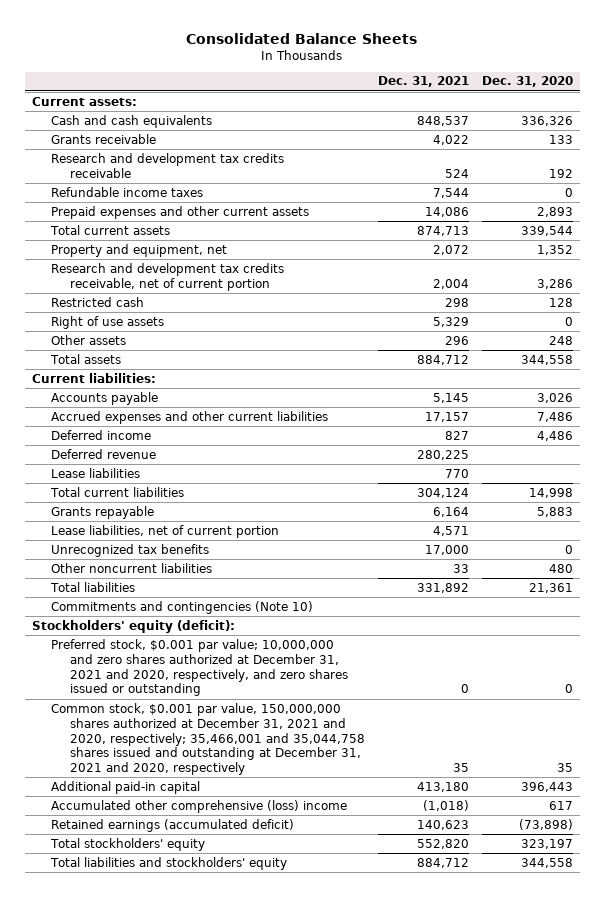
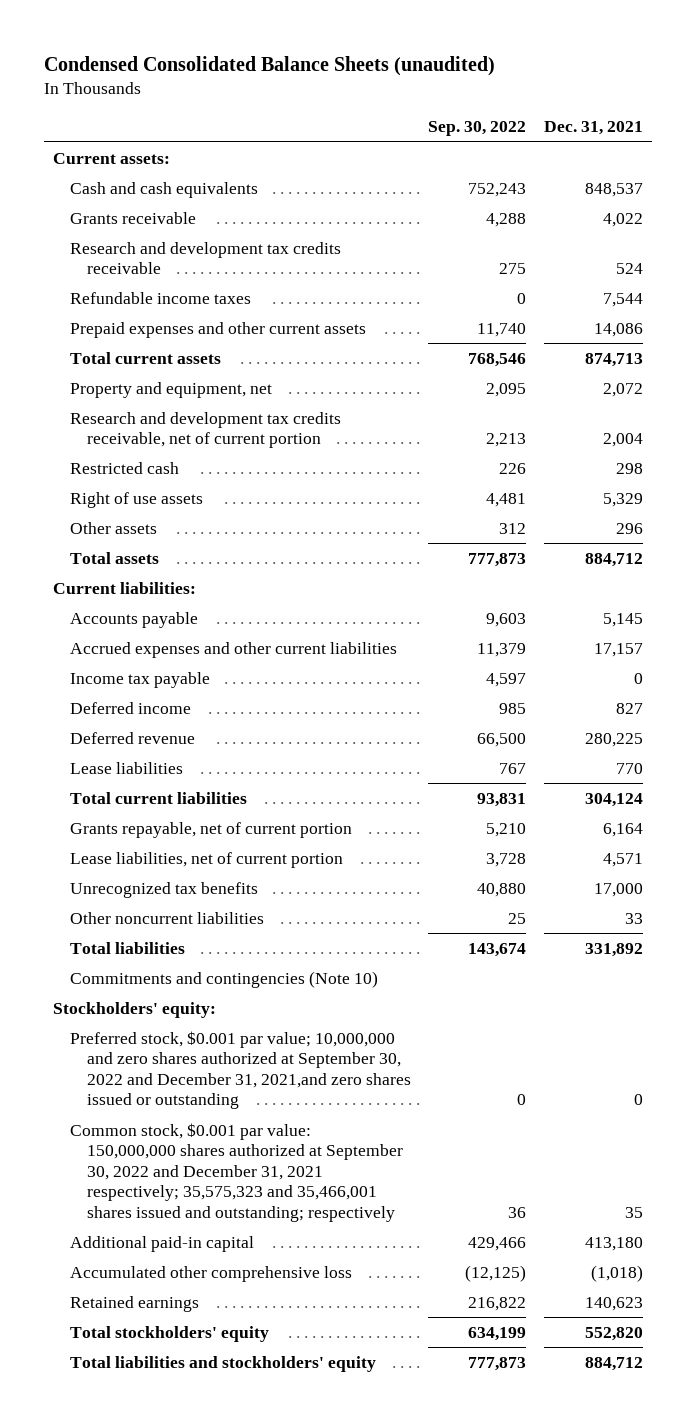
[186,32,418,44] Consolidated Balance Sheets -> [44,55,496,76] Condensed Consolidated Balance Sheets (unaudited)
[482,76,574,88] Dec. 31, 2020 -> none
none -> [428,121,527,137] Sep. 30, 2022
none -> [69,671,210,688] Income tax payable
[50,505,154,519] Grants repayable -> [69,821,352,838] Grants repayable, net of current portion
[31,619,235,633] Stockholders' equity (deficit): -> [52,1001,216,1018] Stockholders' equity:
[50,638,348,697] Preferred stock, $0.001 par value; 10,000,000 and zero shares authorized at December 31, 2021 and 2020, respectively, and zero shares issued or outstanding -> [69,1030,411,1110] Preferred stock, $0.001 par value; 10,000,000 and zero shares authorized at September 30, 2022 and December 31, 2021,and zero shares issued or outstanding
[50,702,365,776] Common stock, $0.001 par value, 150,000,000 shares authorized at December 31, 2021 and 2020, respectively; 35,466,001 and 35,044,758 shares issued and outstanding at December 31, 2021 and 2020, respectively -> [69,1122,403,1223] Common stock, $0.001 par value: 150,000,000 shares authorized at September 30, 2022 and December 31, 2021 respectively; 35,575,323 and 35,466,001 shares issued and outstanding; respectively
[50,799,347,813] Accumulated other comprehensive (loss) income -> [69,1265,352,1282] Accumulated other comprehensive loss
[50,818,294,832] Retained earnings (accumulated deficit) -> [69,1295,199,1312] Retained earnings

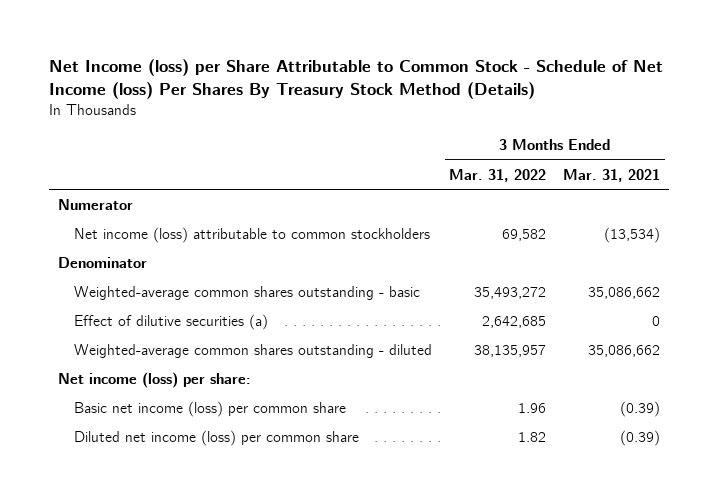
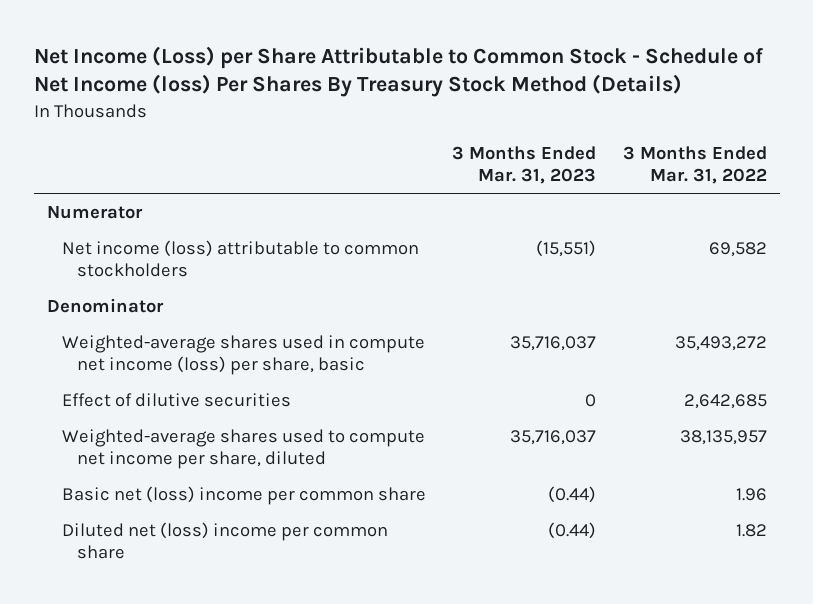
[49,59,664,100] Net Income (loss) per Share Attributable to Common Stock - Schedule of Net Income (loss) Per Shares By Treasury Stock Method (Details) -> [33,45,763,98] Net Income (Loss) per Share Attributable to Common Stock - Schedule of Net Income (loss) Per Shares By Treasury Stock Method (Details)
[563,168,661,182] Mar. 31, 2021 -> none
none -> [452,145,597,185] 3 Months Ended Mar. 31, 2023
[57,371,251,388] Net income (loss) per share: -> none
[74,285,421,300] Weighted-average common shares outstanding - basic -> [62,334,426,375] Weighted-average shares used in compute net income (loss) per share, basic
[74,313,269,330] Effect of dilutive securities (a) -> [62,392,292,407] Effect of dilutive securities
[74,343,433,358] Weighted-average common shares outstanding - diluted -> [62,428,426,469] Weighted-average shares used to compute net income per share, diluted
[74,400,347,417] Basic net income (loss) per common share -> [62,485,427,505] Basic net (loss) income per common share
[74,429,360,446] Diluted net income (loss) per common share -> [62,521,389,559] Diluted net (loss) income per common share

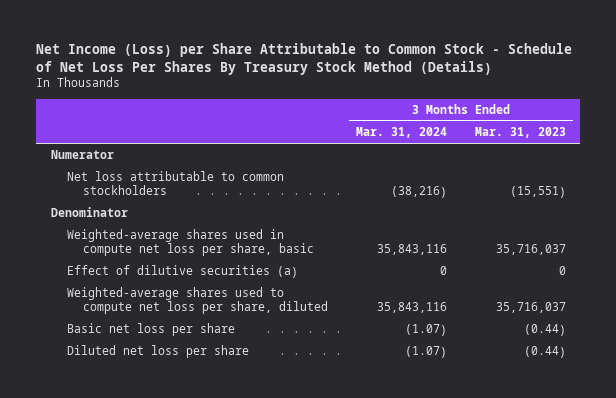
[33,45,763,98] Net Income (Loss) per Share Attributable to Common Stock - Schedule of Net Income (loss) Per Shares By Treasury Stock Method (Details) -> [36,43,573,75] Net Income (Loss) per Share Attributable to Common Stock - Schedule of Net Loss Per Shares By Treasury Stock Method (Details)
[622,145,767,185] 3 Months Ended Mar. 31, 2022 -> none
none -> [355,127,447,139] Mar. 31, 2024
[62,239,420,277] Net income (loss) attributable to common stockholders -> [66,171,284,195] Net loss attributable to common stockholders
[62,334,426,375] Weighted-average shares used in compute net income (loss) per share, basic -> [66,229,314,256] Weighted-average shares used in compute net loss per share, basic
[62,392,292,407] Effect of dilutive securities -> [66,265,298,279] Effect of dilutive securities (a)
[62,428,426,469] Weighted-average shares used to compute net income per share, diluted -> [66,287,328,314] Weighted-average shares used to compute net loss per share, diluted
[62,485,427,505] Basic net (loss) income per common share -> [66,323,235,337] Basic net loss per share
[62,521,389,559] Diluted net (loss) income per common share -> [66,345,249,359] Diluted net loss per share

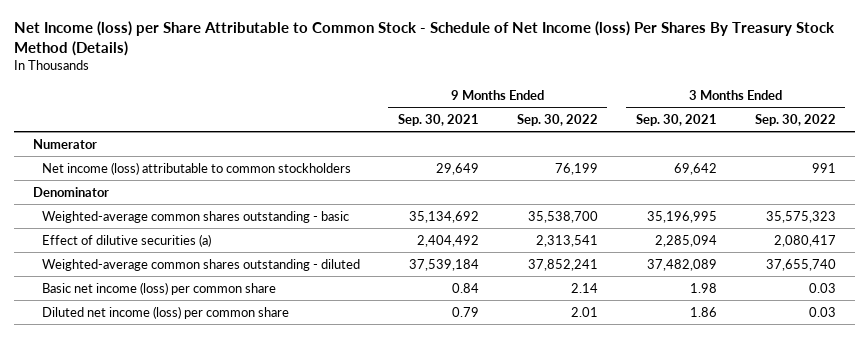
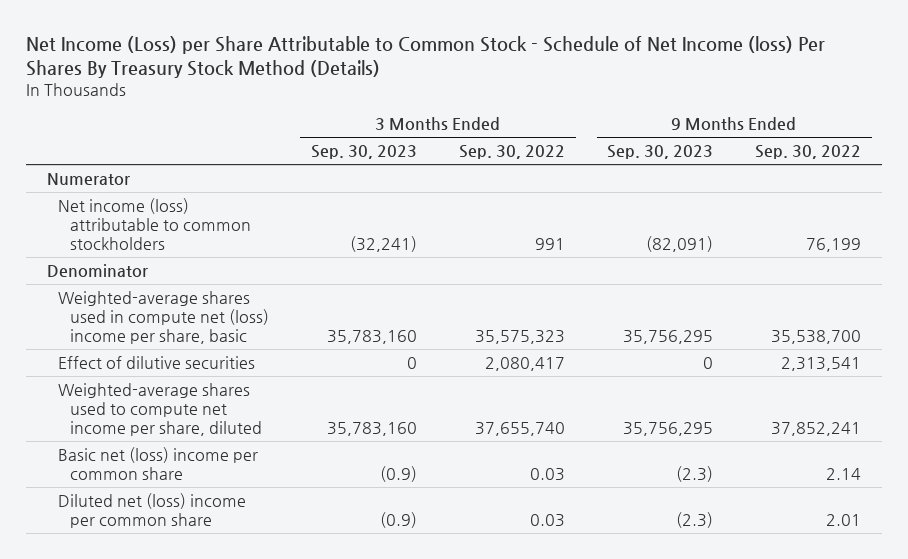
[13,21,835,57] Net Income (loss) per Share Attributable to Common Stock - Schedule of Net Income (loss) Per Shares By Treasury Stock Method (Details) -> [26,36,826,78] Net Income (Loss) per Share Attributable to Common Stock - Schedule of Net Income (loss) Per Shares By Treasury Stock Method (Details)
[397,113,479,126] Sep. 30, 2021 -> none
[635,113,717,126] Sep. 30, 2021 -> none
none -> [310,145,417,160] Sep. 30, 2023
none -> [607,145,714,160] Sep. 30, 2023
[41,210,349,223] Weighted-average common shares outstanding - basic -> [58,290,269,345] Weighted-average shares used in compute net (loss) income per share, basic
[41,233,211,247] Effect of dilutive securities (a) -> [58,355,256,369] Effect of dilutive securities
[41,258,360,271] Weighted-average common shares outstanding - diluted -> [58,382,262,437] Weighted-average shares used to compute net income per share, diluted
[41,281,276,295] Basic net income (loss) per common share -> [58,446,259,481] Basic net (loss) income per common share
[41,305,289,319] Diluted net income (loss) per common share -> [58,492,247,529] Diluted net (loss) income per common share

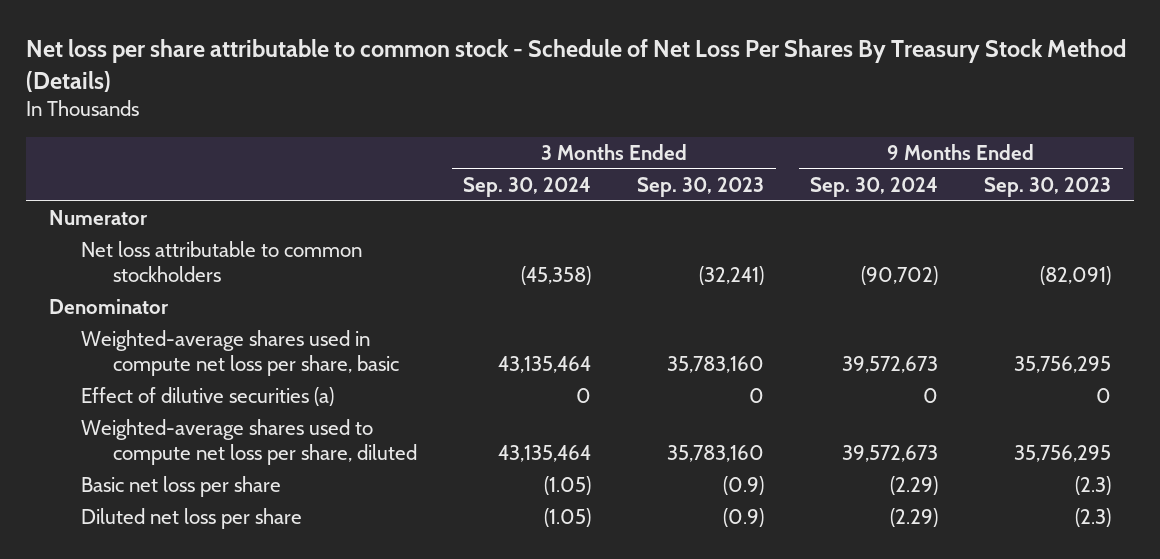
[26,36,826,78] Net Income (Loss) per Share Attributable to Common Stock - Schedule of Net Income (loss) Per Shares By Treasury Stock Method (Details) -> [25,39,1126,92] Net loss per share attributable to common stock - Schedule of Net Loss Per Shares By Treasury Stock Method (Details)
[458,145,565,160] Sep. 30, 2022 -> none
[755,145,862,160] Sep. 30, 2022 -> none
none -> [463,177,592,198] Sep. 30, 2024
none -> [810,177,939,198] Sep. 30, 2024
[58,197,251,251] Net income (loss) attributable to common stockholders -> [81,241,363,283] Net loss attributable to common stockholders
[58,290,269,345] Weighted-average shares used in compute net (loss) income per share, basic -> [81,330,400,377] Weighted-average shares used in compute net loss per share, basic
[58,355,256,369] Effect of dilutive securities -> [81,387,335,407] Effect of dilutive securities (a)
[58,382,262,437] Weighted-average shares used to compute net income per share, diluted -> [81,419,418,466] Weighted-average shares used to compute net loss per share, diluted
[58,446,259,481] Basic net (loss) income per common share -> [81,476,282,498] Basic net loss per share
[58,492,247,529] Diluted net (loss) income per common share -> [81,508,303,530] Diluted net loss per share

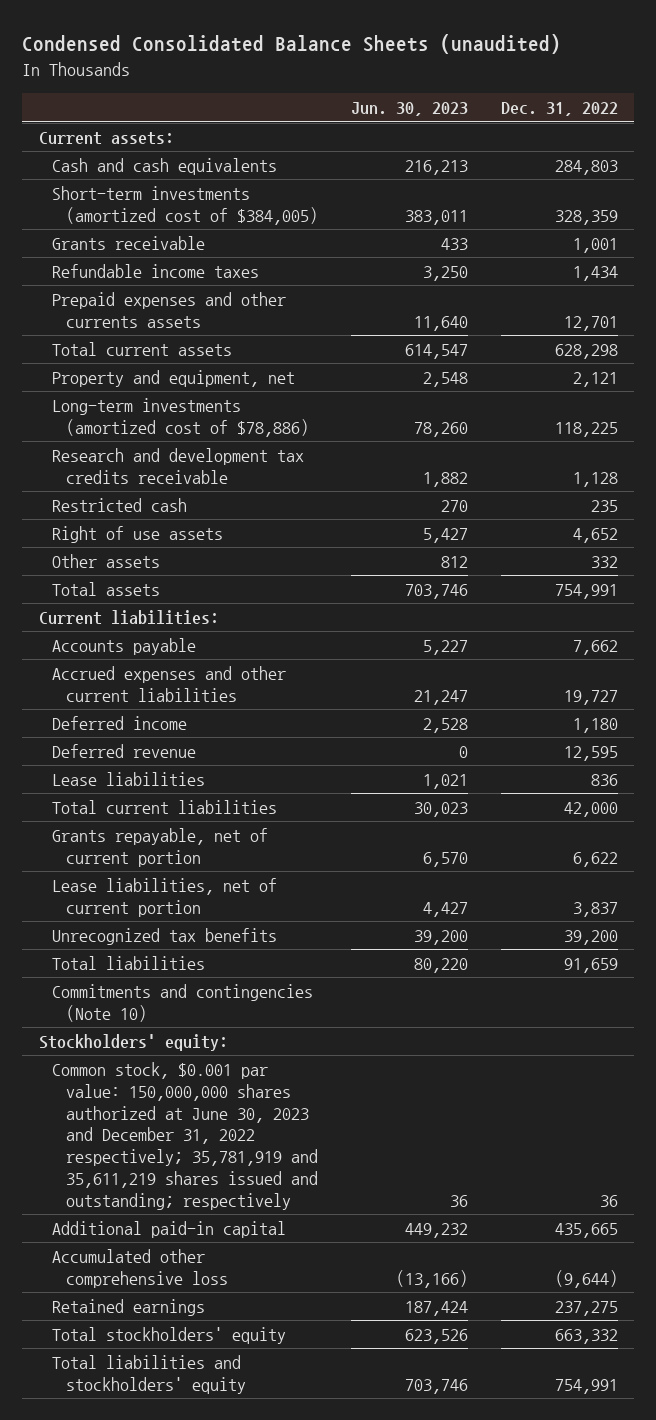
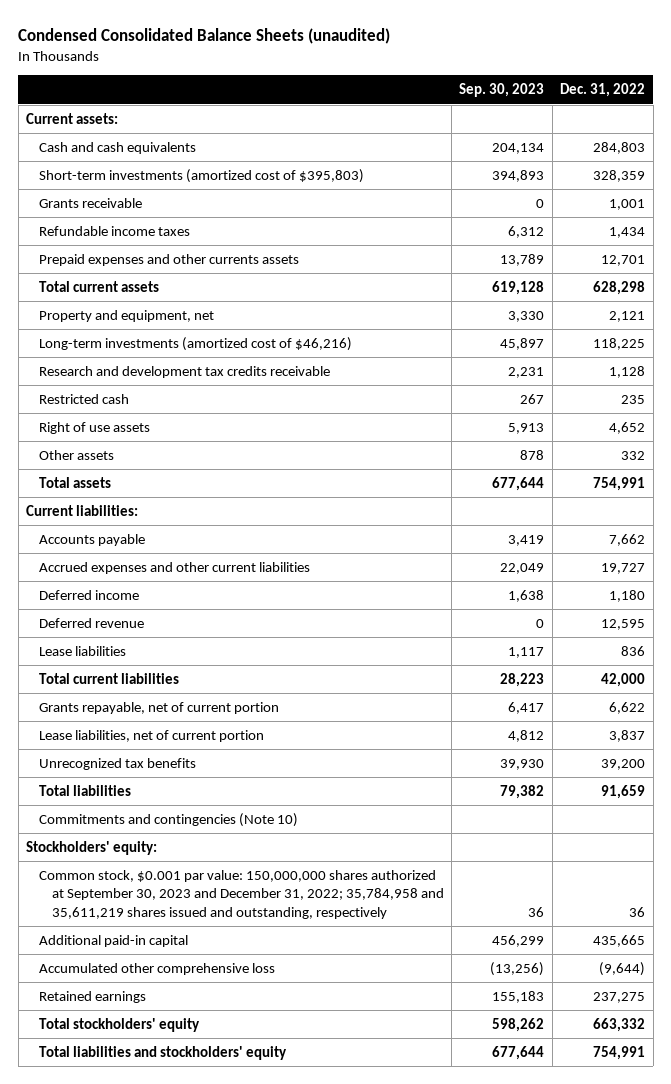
[350,102,468,117] Jun. 30, 2023 -> none
none -> [459,83,545,98] Sep. 30, 2023
[52,186,318,225] Short-term investments (amortized cost of $384,005) -> [38,168,364,183] Short-term investments (amortized cost of $395,803)
[52,398,309,437] Long-term investments (amortized cost of $78,886) -> [38,336,352,351] Long-term investments (amortized cost of $46,216)
[52,1062,318,1210] Common stock, $0.001 par value: 150,000,000 shares authorized at June 30, 2023 and December 31, 2022 respectively; 35,781,919 and 35,611,219 shares issued and outstanding; respectively -> [38,869,444,919] Common stock, $0.001 par value: 150,000,000 shares authorized at September 30, 2023 and December 31, 2022; 35,784,958 and 35,611,219 shares issued and outstanding, respectively

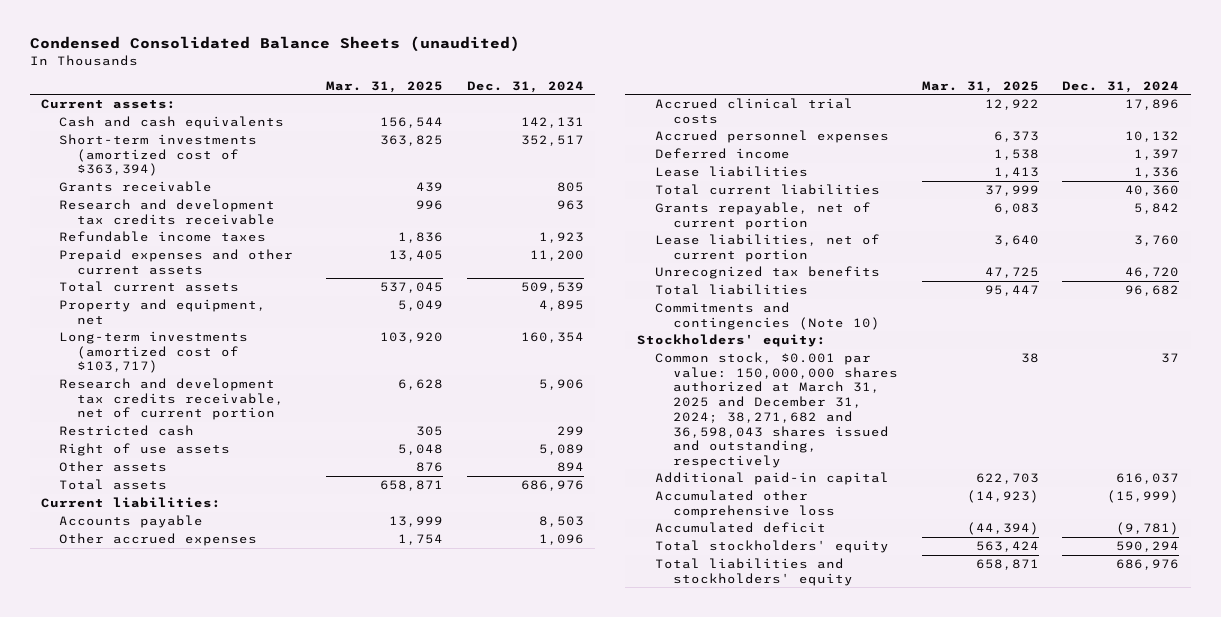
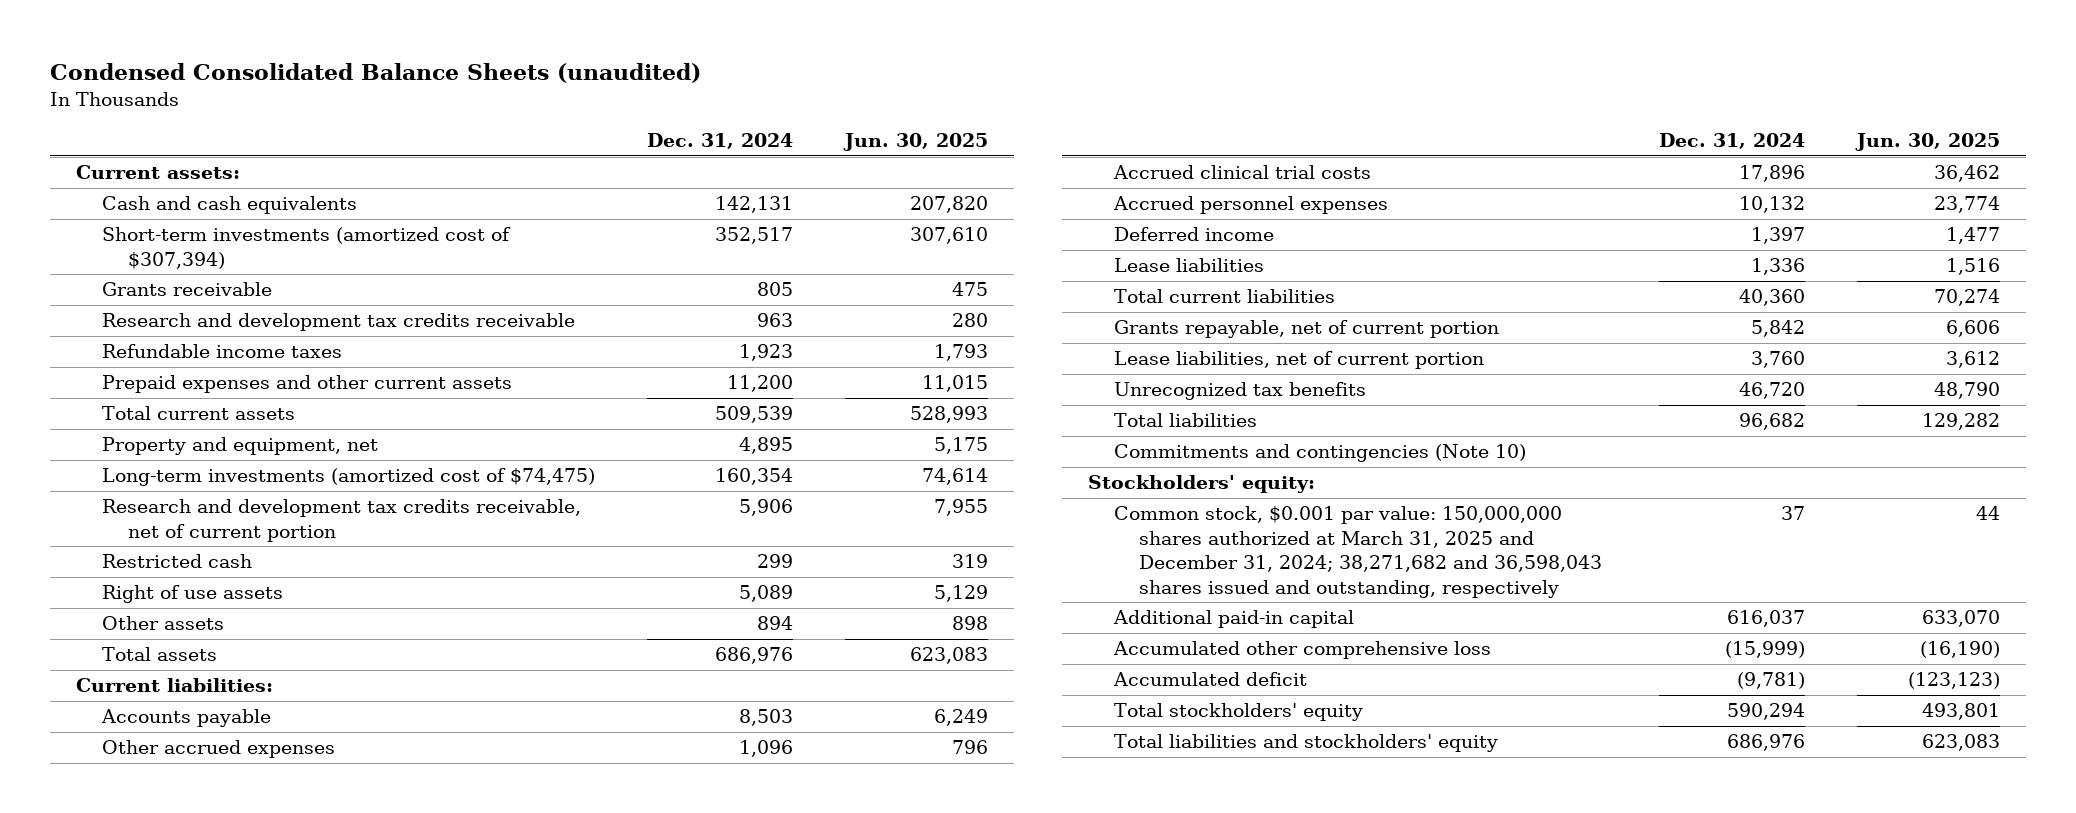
[325,80,443,93] Mar. 31, 2025 -> none
none -> [843,133,989,152] Jun. 30, 2025
[59,134,258,177] Short-term investments (amortized cost of $363,394) -> [102,227,512,269] Short-term investments (amortized cost of $307,394)
[59,331,249,374] Long-term investments (amortized cost of $103,717) -> [102,468,596,487] Long-term investments (amortized cost of $74,475)

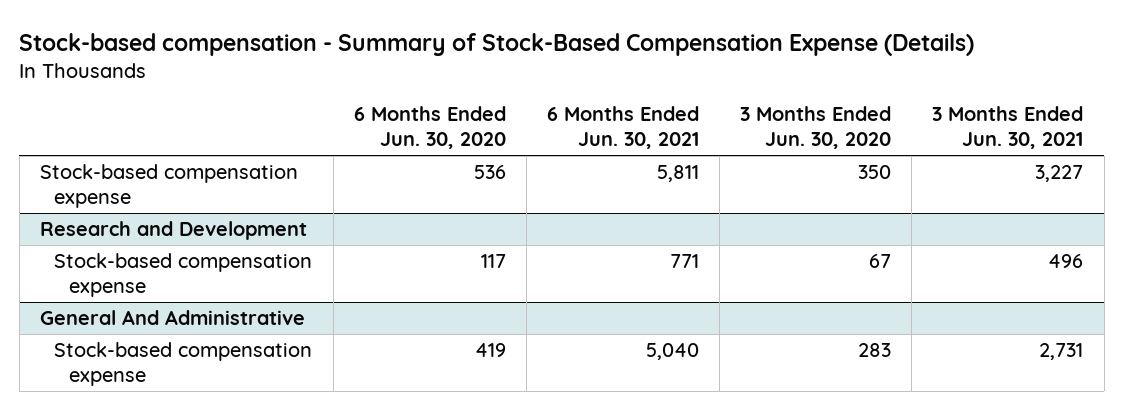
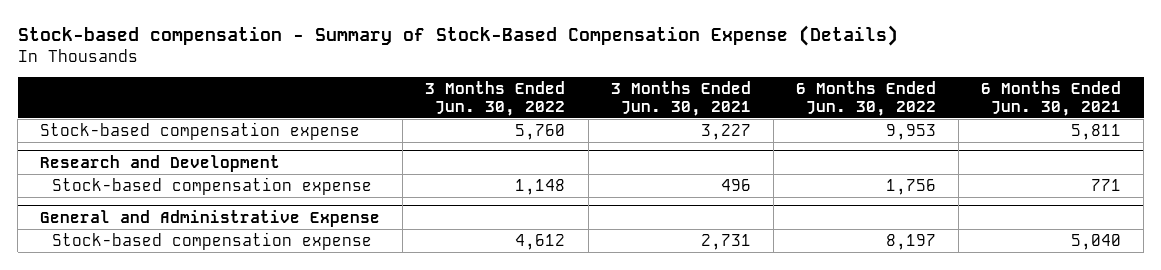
[353,106,506,150] 6 Months Ended Jun. 30, 2020 -> none
[740,106,892,150] 3 Months Ended Jun. 30, 2020 -> none
none -> [425,81,566,116] 3 Months Ended Jun. 30, 2022
none -> [795,81,936,116] 6 Months Ended Jun. 30, 2022
[39,310,305,326] General And Administrative -> [40,209,381,227] General and Administrative Expense

